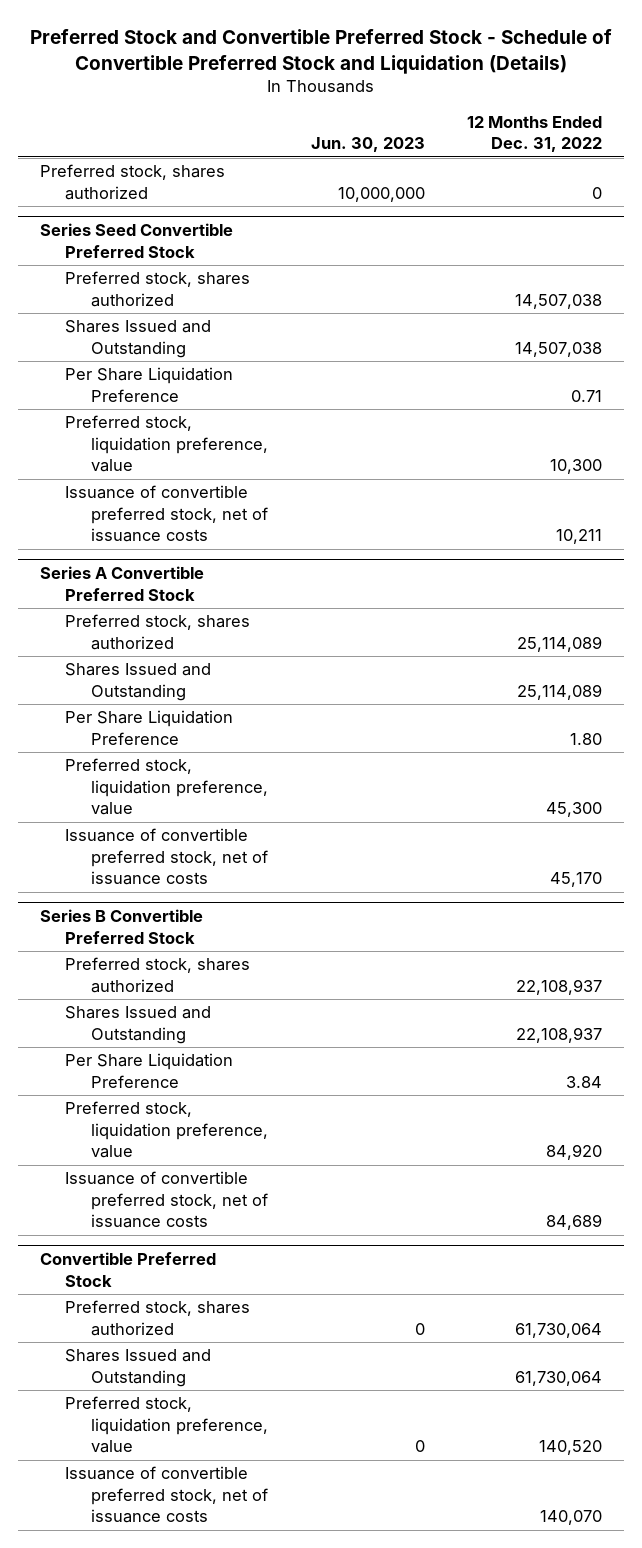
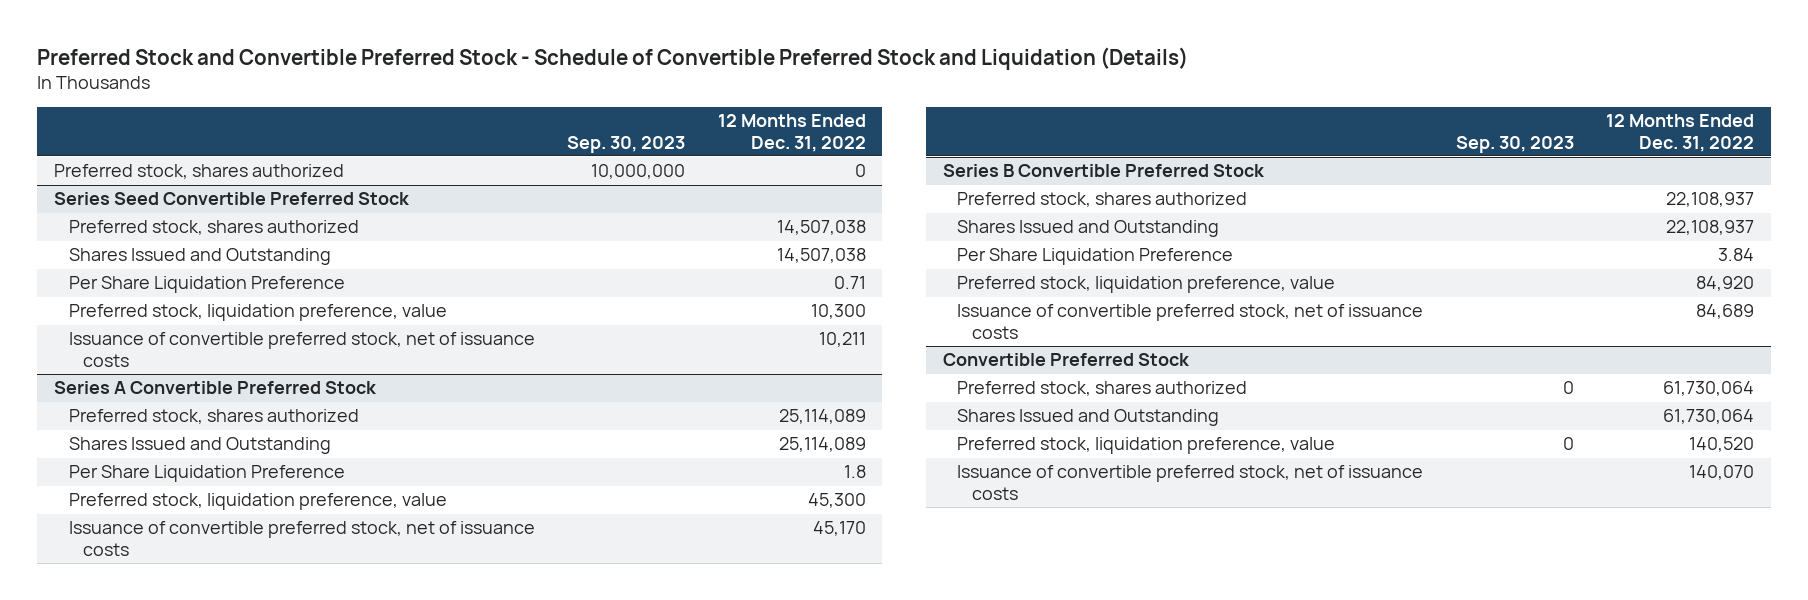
[310,137,425,153] Jun. 30, 2023 -> none
none -> [567,135,686,153] Sep. 30, 2023
[570,732,603,745] 1.80 -> [843,465,866,479] 1.8

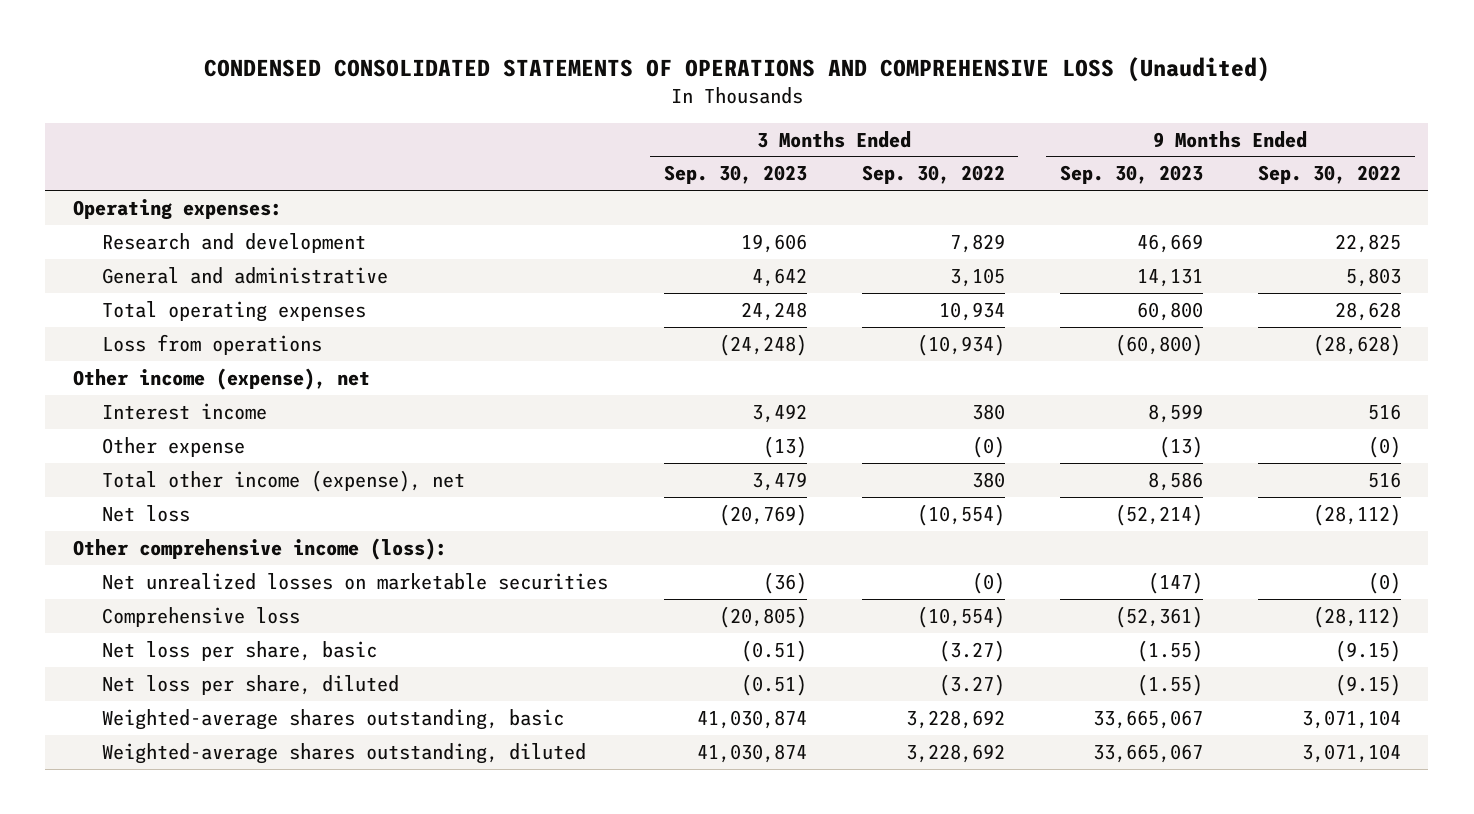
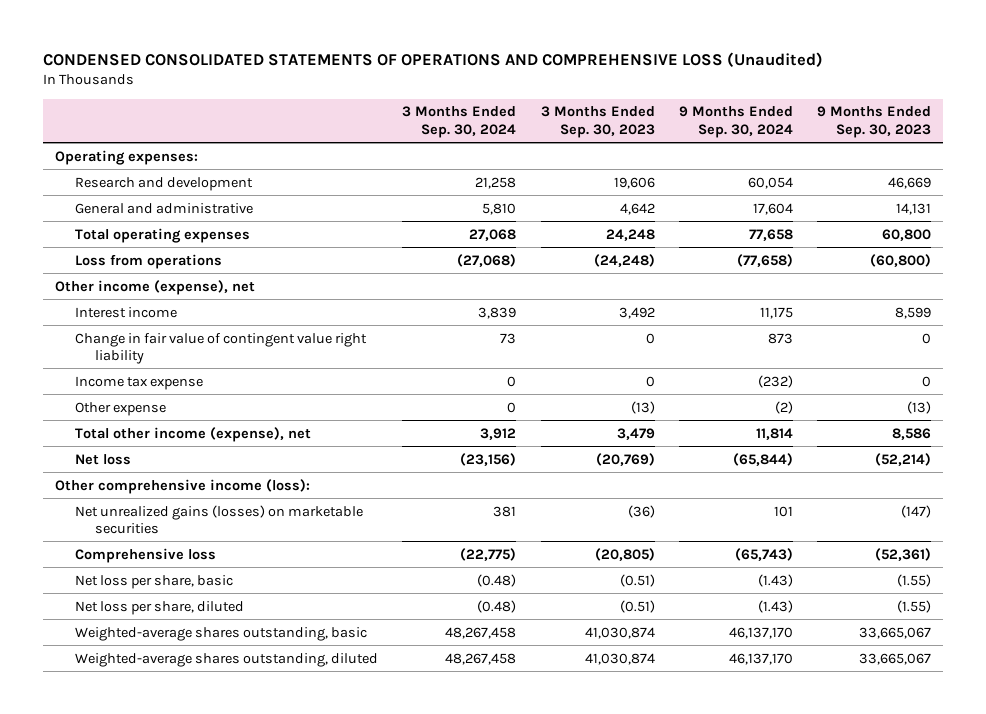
[861,165,1005,185] Sep. 30, 2022 -> none
[1257,165,1401,185] Sep. 30, 2022 -> none
none -> [402,106,517,138] 3 Months Ended Sep. 30, 2024
none -> [678,106,793,138] 9 Months Ended Sep. 30, 2024
none -> [75,332,368,364] Change in fair value of contingent value right liability
none -> [75,375,204,390] Income tax expense
[102,572,609,590] Net unrealized losses on marketable securities -> [75,504,364,534] Net unrealized gains (losses) on marketable securities

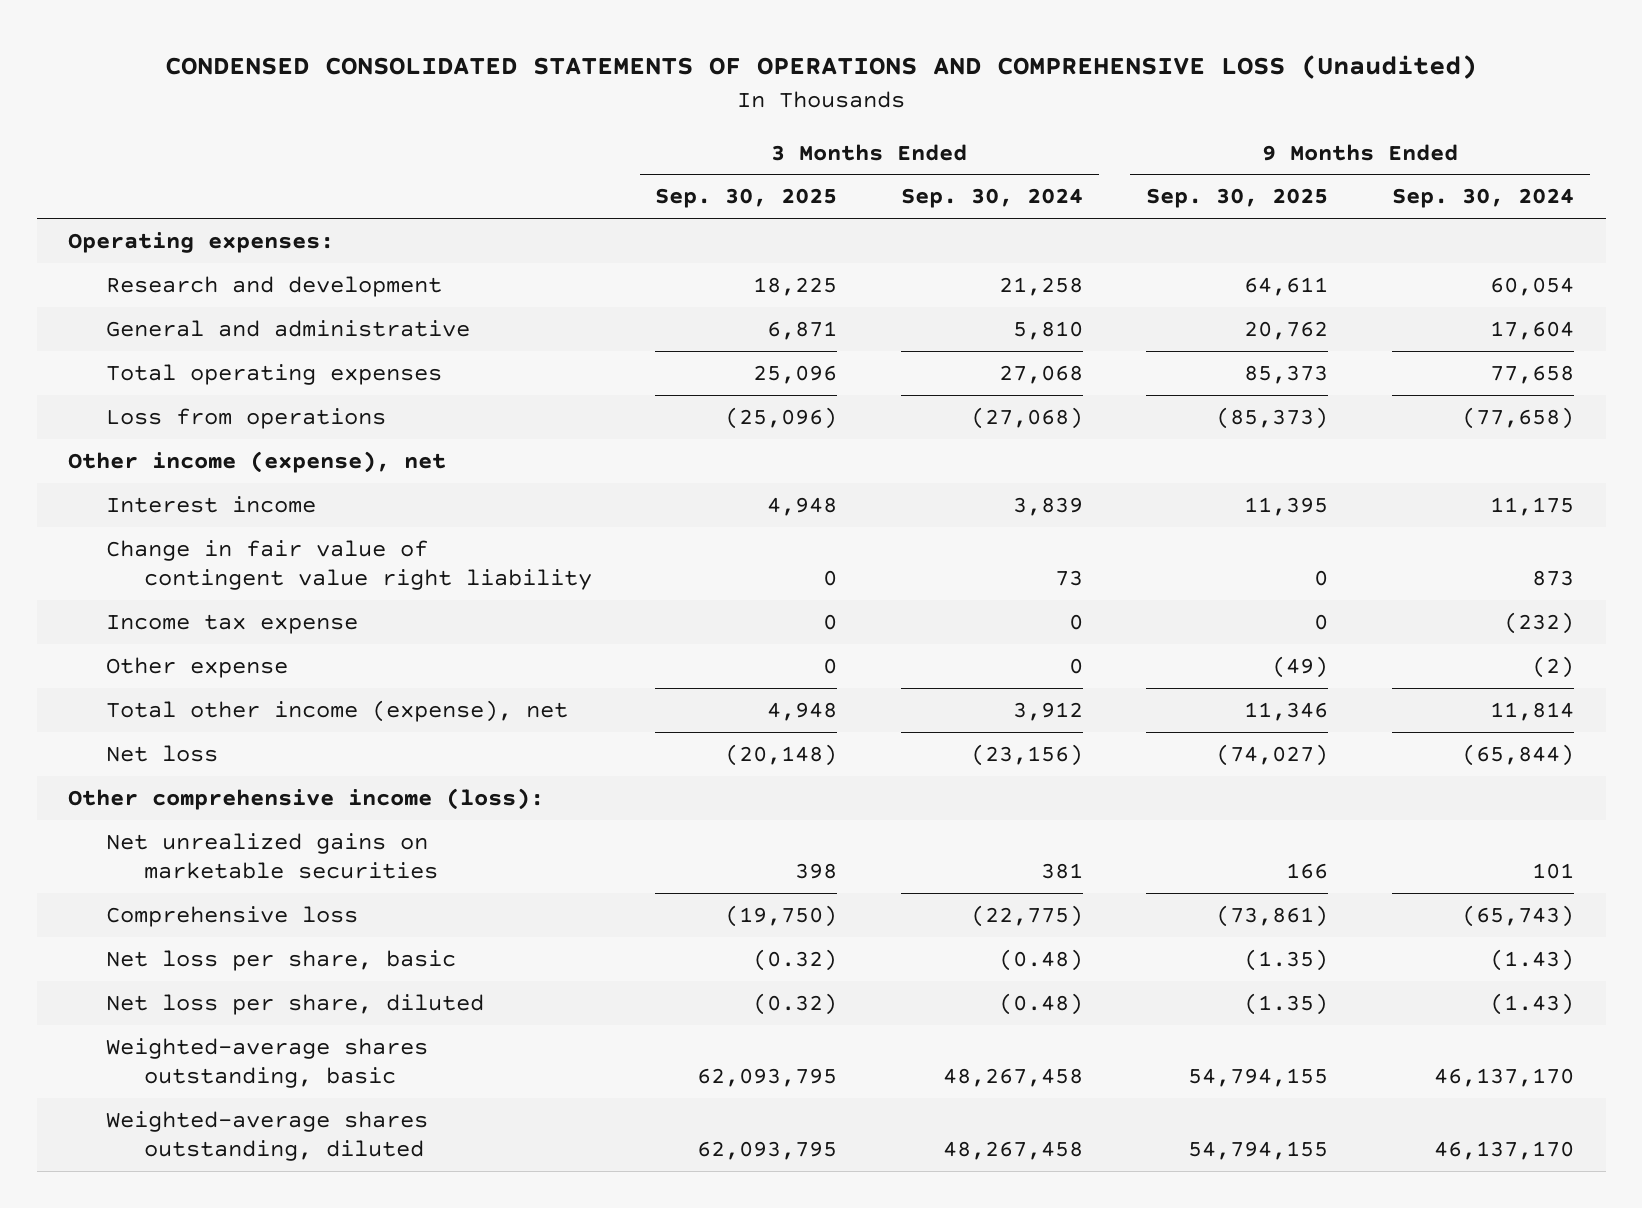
[540,106,655,138] 3 Months Ended Sep. 30, 2023 -> none
[816,106,931,138] 9 Months Ended Sep. 30, 2023 -> none
none -> [655,188,838,209] Sep. 30, 2025
none -> [1146,188,1329,209] Sep. 30, 2025
[75,504,364,534] Net unrealized gains (losses) on marketable securities -> [106,833,438,880] Net unrealized gains on marketable securities

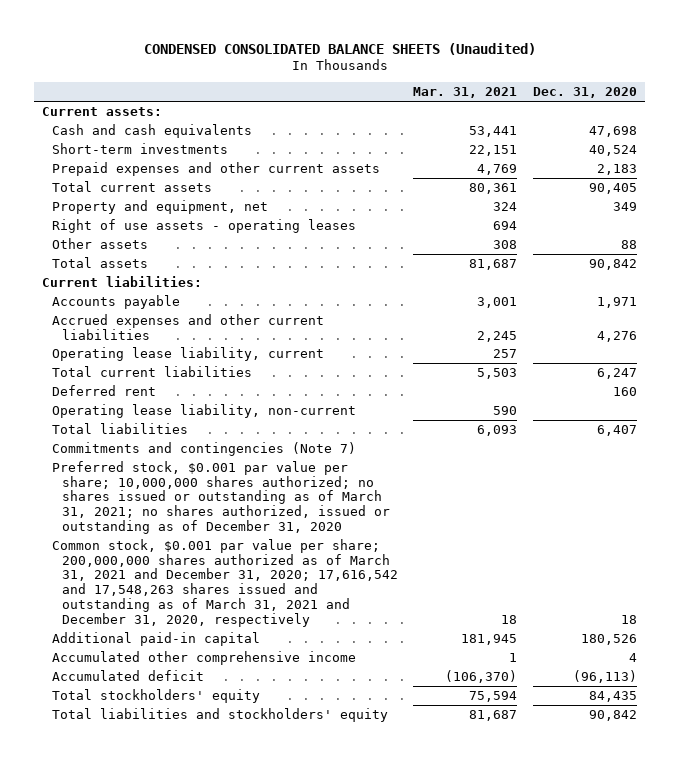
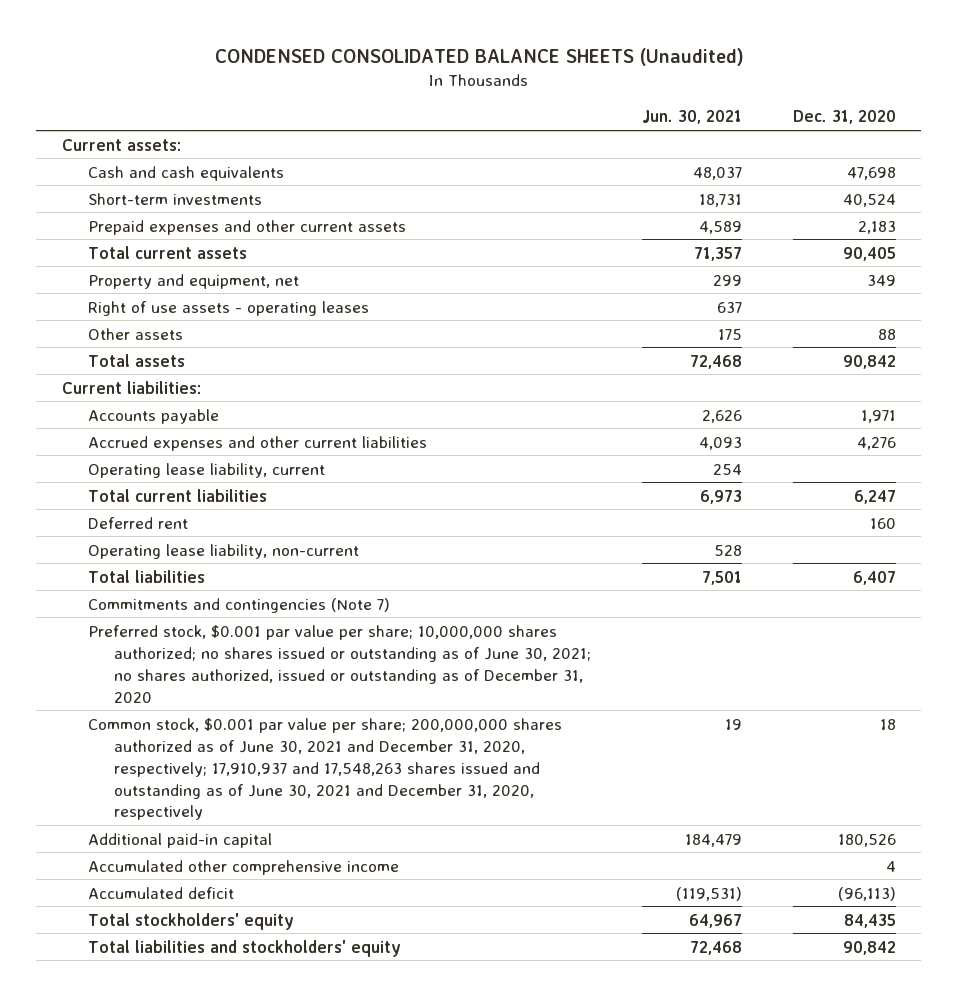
[413,87,518,99] Mar. 31, 2021 -> none
none -> [641,110,742,125] Jun. 30, 2021
[52,460,390,534] Preferred stock, $0.001 par value per share; 10,000,000 shares authorized; no shares issued or outstanding as of March 31, 2021; no shares authorized, issued or outstanding as of December 31, 2020 -> [87,624,592,703] Preferred stock, $0.001 par value per share; 10,000,000 shares authorized; no shares issued or outstanding as of June 30, 2021; no shares authorized, issued or outstanding as of December 31, 2020
[52,538,398,627] Common stock, $0.001 par value per share; 200,000,000 shares authorized as of March 31, 2021 and December 31, 2020; 17,616,542 and 17,548,263 shares issued and outstanding as of March 31, 2021 and December 31, 2020, respectively -> [87,717,562,821] Common stock, $0.001 par value per share; 200,000,000 shares authorized as of June 30, 2021 and December 31, 2020, respectively; 17,910,937 and 17,548,263 shares issued and outstanding as of June 30, 2021 and December 31, 2020, respectively

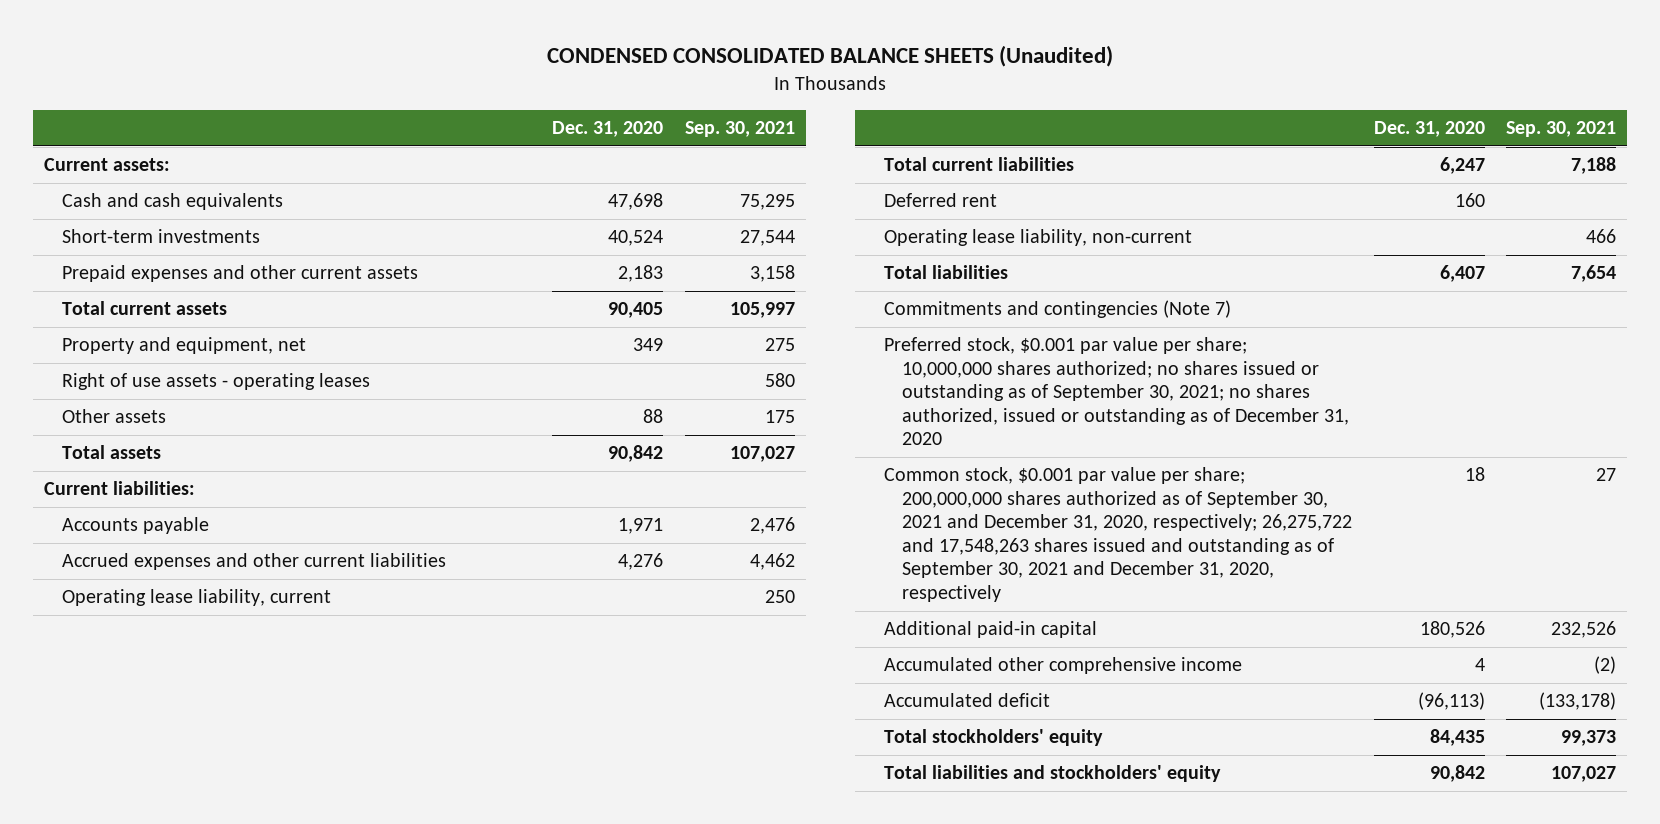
[641,110,742,125] Jun. 30, 2021 -> none
none -> [684,120,795,137] Sep. 30, 2021
[87,624,592,703] Preferred stock, $0.001 par value per share; 10,000,000 shares authorized; no shares issued or outstanding as of June 30, 2021; no shares authorized, issued or outstanding as of December 31, 2020 -> [883,337,1350,446] Preferred stock, $0.001 par value per share; 10,000,000 shares authorized; no shares issued or outstanding as of September 30, 2021; no shares authorized, issued or outstanding as of December 31, 2020
[87,717,562,821] Common stock, $0.001 par value per share; 200,000,000 shares authorized as of June 30, 2021 and December 31, 2020, respectively; 17,910,937 and 17,548,263 shares issued and outstanding as of June 30, 2021 and December 31, 2020, respectively -> [883,467,1353,602] Common stock, $0.001 par value per share; 200,000,000 shares authorized as of September 30, 2021 and December 31, 2020, respectively; 26,275,722 and 17,548,263 shares issued and outstanding as of September 30, 2021 and December 31, 2020, respectively

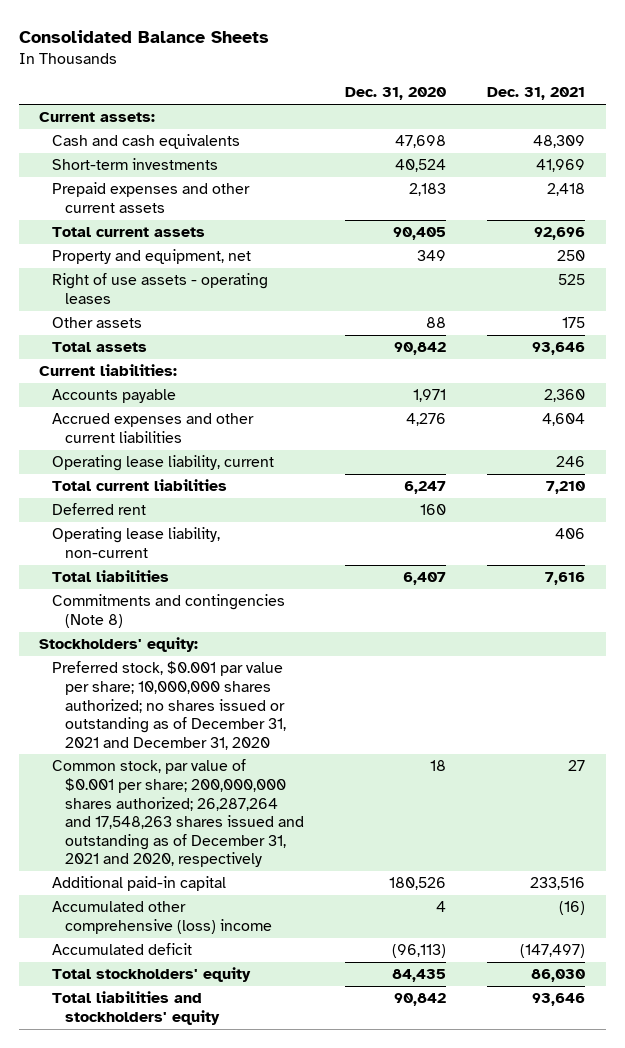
[547,45,1114,68] CONDENSED CONSOLIDATED BALANCE SHEETS (Unaudited) -> [18,30,269,44] Consolidated Balance Sheets
[684,120,795,137] Sep. 30, 2021 -> none
none -> [487,87,586,101] Dec. 31, 2021
[883,300,1231,319] Commitments and contingencies (Note 7) -> [52,594,286,628] Commitments and contingencies (Note 8)
none -> [39,637,199,653] Stockholders' equity:
[883,337,1350,446] Preferred stock, $0.001 par value per share; 10,000,000 shares authorized; no shares issued or outstanding as of September 30, 2021; no shares authorized, issued or outstanding as of December 31, 2020 -> [52,661,287,750] Preferred stock, $0.001 par value per share; 10,000,000 shares authorized; no shares issued or outstanding as of December 31, 2021 and December 31, 2020
[883,467,1353,602] Common stock, $0.001 par value per share; 200,000,000 shares authorized as of September 30, 2021 and December 31, 2020, respectively; 26,275,722 and 17,548,263 shares issued and outstanding as of September 30, 2021 and December 31, 2020, respectively -> [52,759,305,868] Common stock, par value of $0.001 per share; 200,000,000 shares authorized; 26,287,264 and 17,548,263 shares issued and outstanding as of December 31, 2021 and 2020, respectively
[883,657,1242,675] Accumulated other comprehensive income -> [52,901,273,934] Accumulated other comprehensive (loss) income

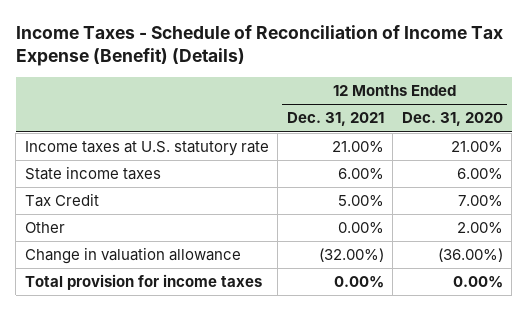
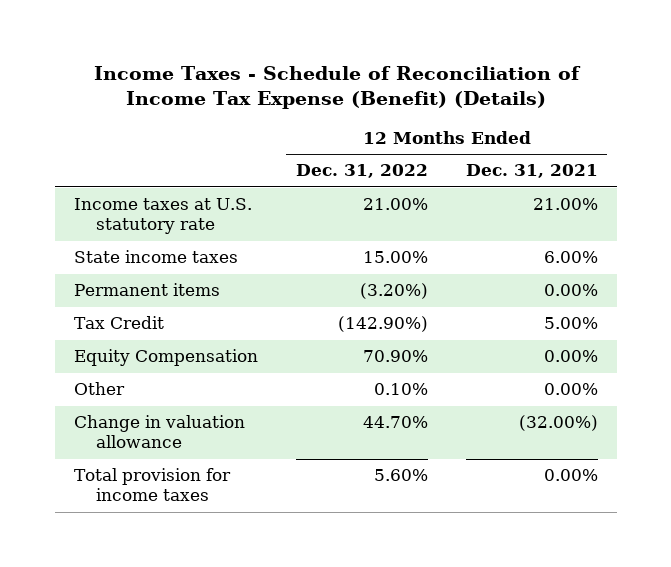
[401,112,503,127] Dec. 31, 2020 -> none
none -> [295,164,428,179] Dec. 31, 2022
none -> [73,283,220,297] Permanent items
none -> [73,349,258,367] Equity Compensation

